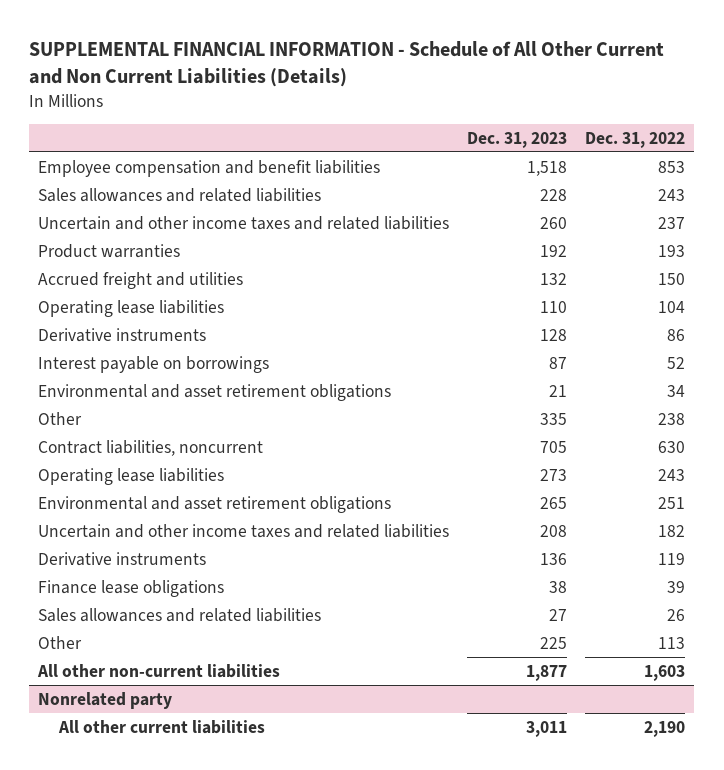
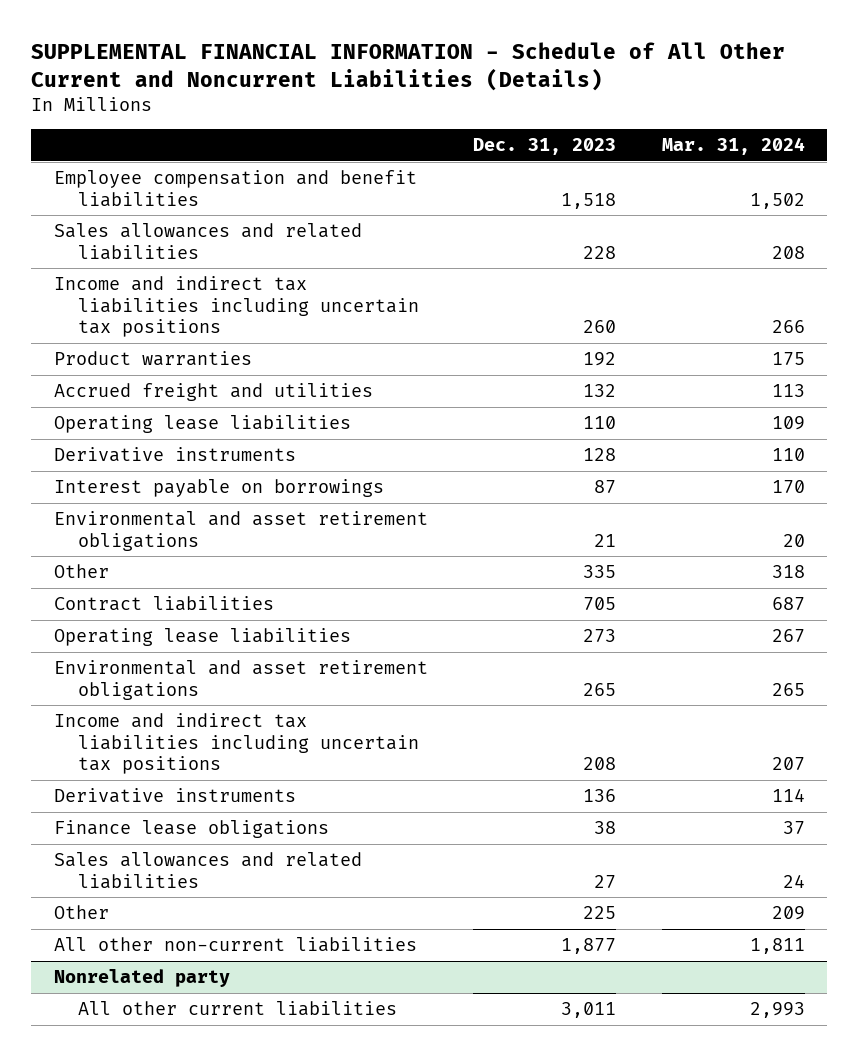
[29,41,665,88] SUPPLEMENTAL FINANCIAL INFORMATION - Schedule of All Other Current and Non Current Liabilities (Details) -> [31,42,786,91] SUPPLEMENTAL FINANCIAL INFORMATION - Schedule of All Other Current and Noncurrent Liabilities (Details)
[585,131,686,148] Dec. 31, 2022 -> none
none -> [661,136,805,155] Mar. 31, 2024
[38,215,450,230] Uncertain and other income taxes and related liabilities -> [54,276,419,338] Income and indirect tax liabilities including uncertain tax positions
[38,439,264,456] Contract liabilities, noncurrent -> [54,596,275,612] Contract liabilities
[38,523,450,538] Uncertain and other income taxes and related liabilities -> [54,713,419,775] Income and indirect tax liabilities including uncertain tax positions

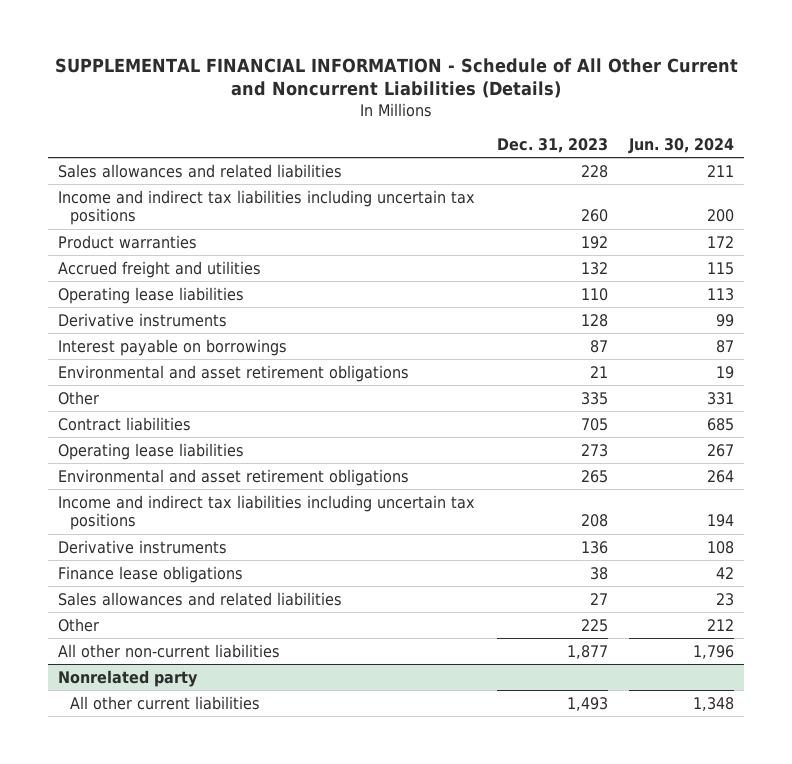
[661,136,805,155] Mar. 31, 2024 -> none
none -> [627,137,734,154] Jun. 30, 2024
[54,170,418,207] Employee compensation and benefit liabilities -> none
[561,1002,617,1019] 3,011 -> [566,696,608,711] 1,493

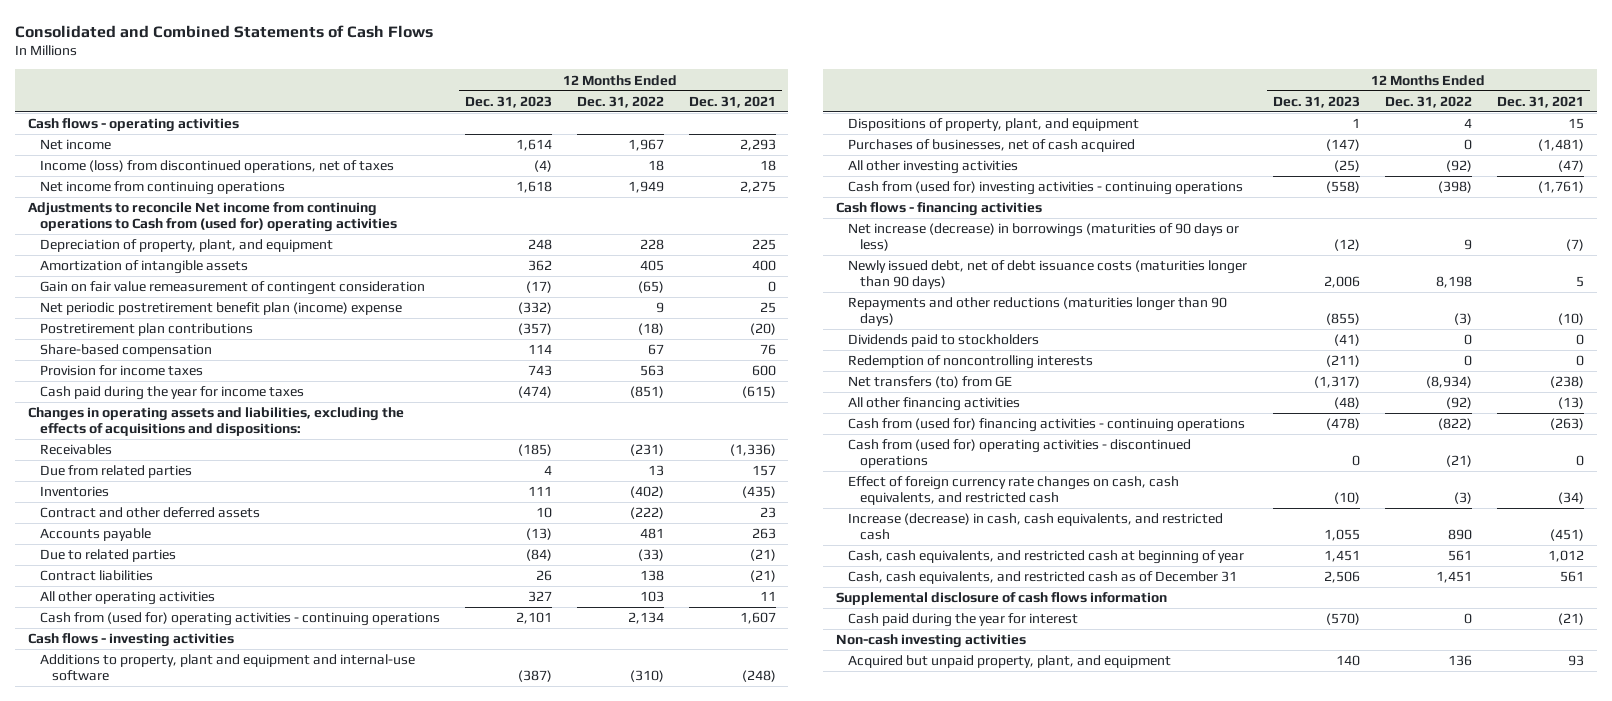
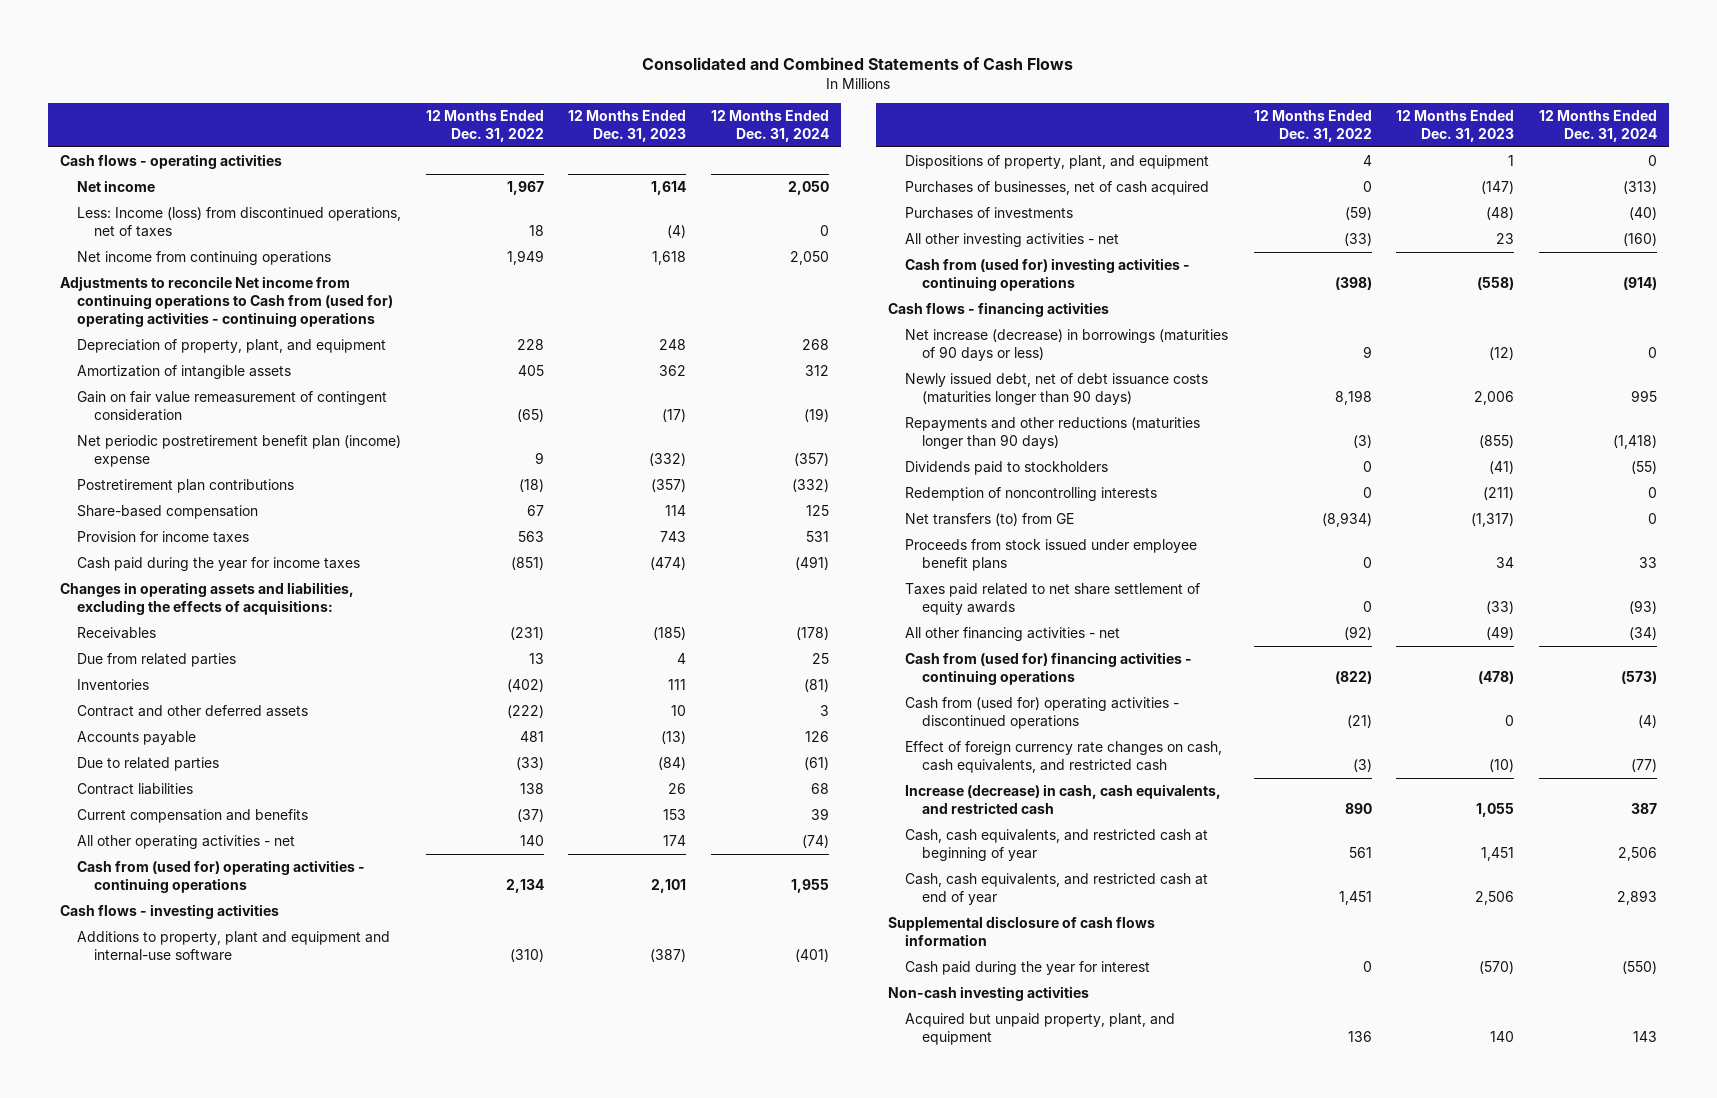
[688,95,776,108] Dec. 31, 2021 -> none
none -> [710,109,829,142] 12 Months Ended Dec. 31, 2024
[39,160,394,174] Income (loss) from discontinued operations, net of taxes -> [77,207,402,238] Less: Income (loss) from discontinued operations, net of taxes
[27,202,397,233] Adjustments to reconcile Net income from continuing operations to Cash from (used for) operating activities -> [60,276,394,328] Adjustments to reconcile Net income from continuing operations to Cash from (used for) operating activities - continuing operations
[27,407,404,437] Changes in operating assets and liabilities, excluding the effects of acquisitions and dispositions: -> [60,582,355,616] Changes in operating assets and liabilities, excluding the effects of acquisitions:
none -> [77,809,309,824] Current compensation and benefits
[39,591,215,606] All other operating activities -> [77,835,296,850] All other operating activities - net
[527,591,552,603] 327 -> [663,835,687,847] 174
[639,591,664,603] 103 -> [519,835,544,847] 140
none -> [905,207,1074,220] Purchases of investments
[847,160,1018,175] All other investing activities -> [905,233,1120,248] All other investing activities - net
[1333,160,1360,173] (25) -> [1496,233,1515,245] 23
[1445,160,1472,173] (92) -> [1343,233,1372,247] (33)
none -> [905,539,1198,572] Proceeds from stock issued under employee benefit plans
none -> [905,583,1201,616] Taxes paid related to net share settlement of equity awards
[847,397,1020,412] All other financing activities -> [905,627,1121,642] All other financing activities - net
[1333,397,1360,410] (48) -> [1486,626,1515,641] (49)
[847,571,1237,585] Cash, cash equivalents, and restricted cash as of December 31 -> [905,873,1209,906] Cash, cash equivalents, and restricted cash at end of year

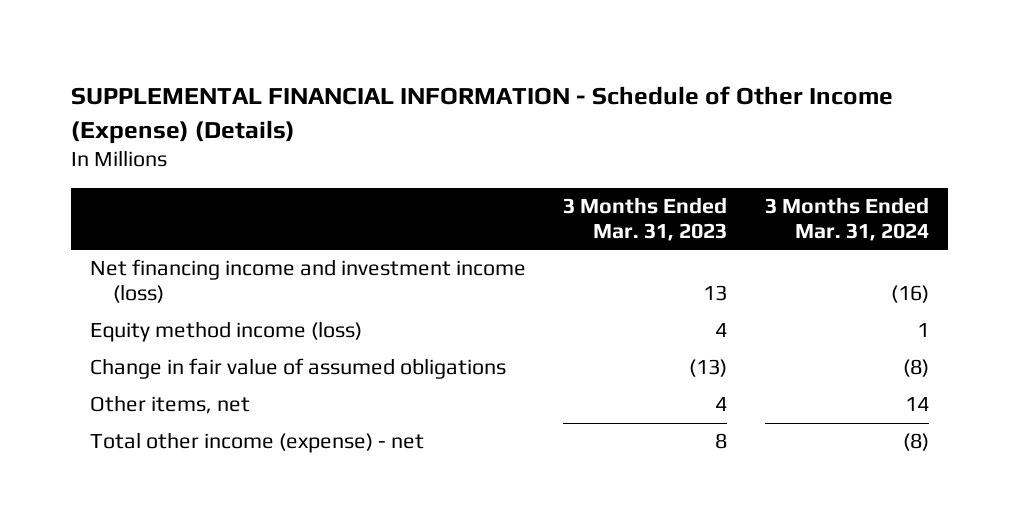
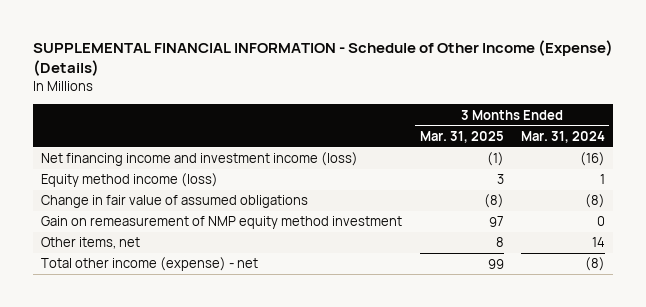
[563,196,728,241] 3 Months Ended Mar. 31, 2023 -> none
none -> [419,130,504,143] Mar. 31, 2025
none -> [41,216,403,230] Gain on remeasurement of NMP equity method investment

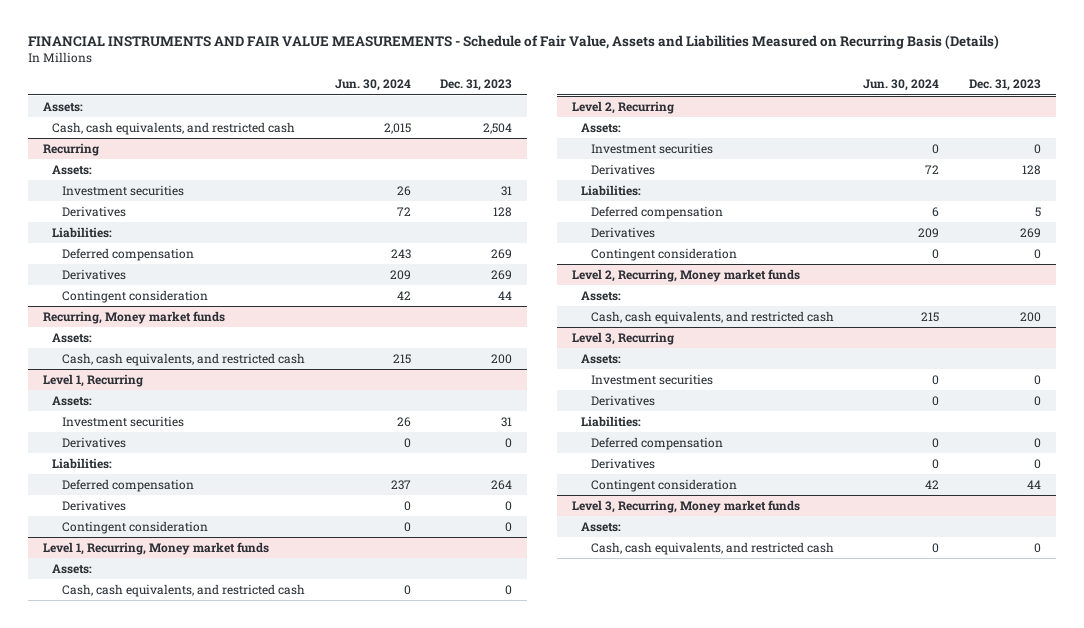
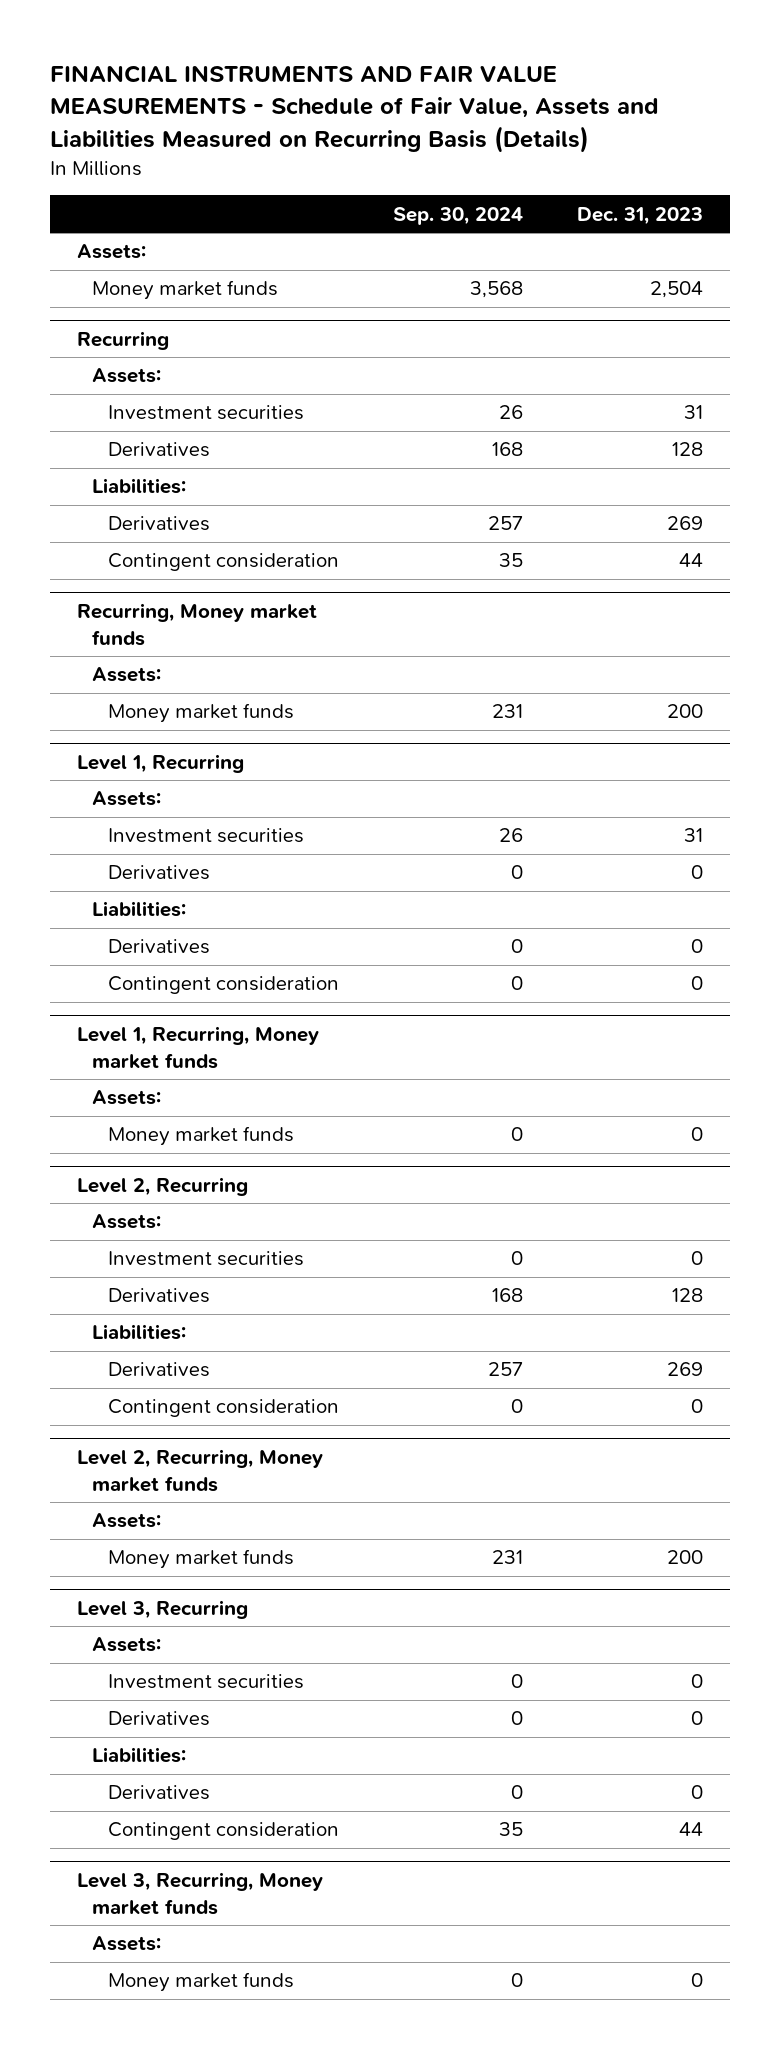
[334,79,411,92] Jun. 30, 2024 -> none
none -> [393,206,524,225] Sep. 30, 2024
[52,121,296,135] Cash, cash equivalents, and restricted cash -> [92,280,279,301] Money market funds
[61,247,194,261] Deferred compensation -> none
[61,352,305,366] Cash, cash equivalents, and restricted cash -> [107,703,294,724] Money market funds
[61,478,194,492] Deferred compensation -> none
[61,583,305,597] Cash, cash equivalents, and restricted cash -> [107,1126,294,1147] Money market funds
[590,205,723,219] Deferred compensation -> none
[590,310,834,324] Cash, cash equivalents, and restricted cash -> [107,1549,294,1570] Money market funds
[590,436,723,450] Deferred compensation -> none
[590,541,834,555] Cash, cash equivalents, and restricted cash -> [107,1972,294,1993] Money market funds

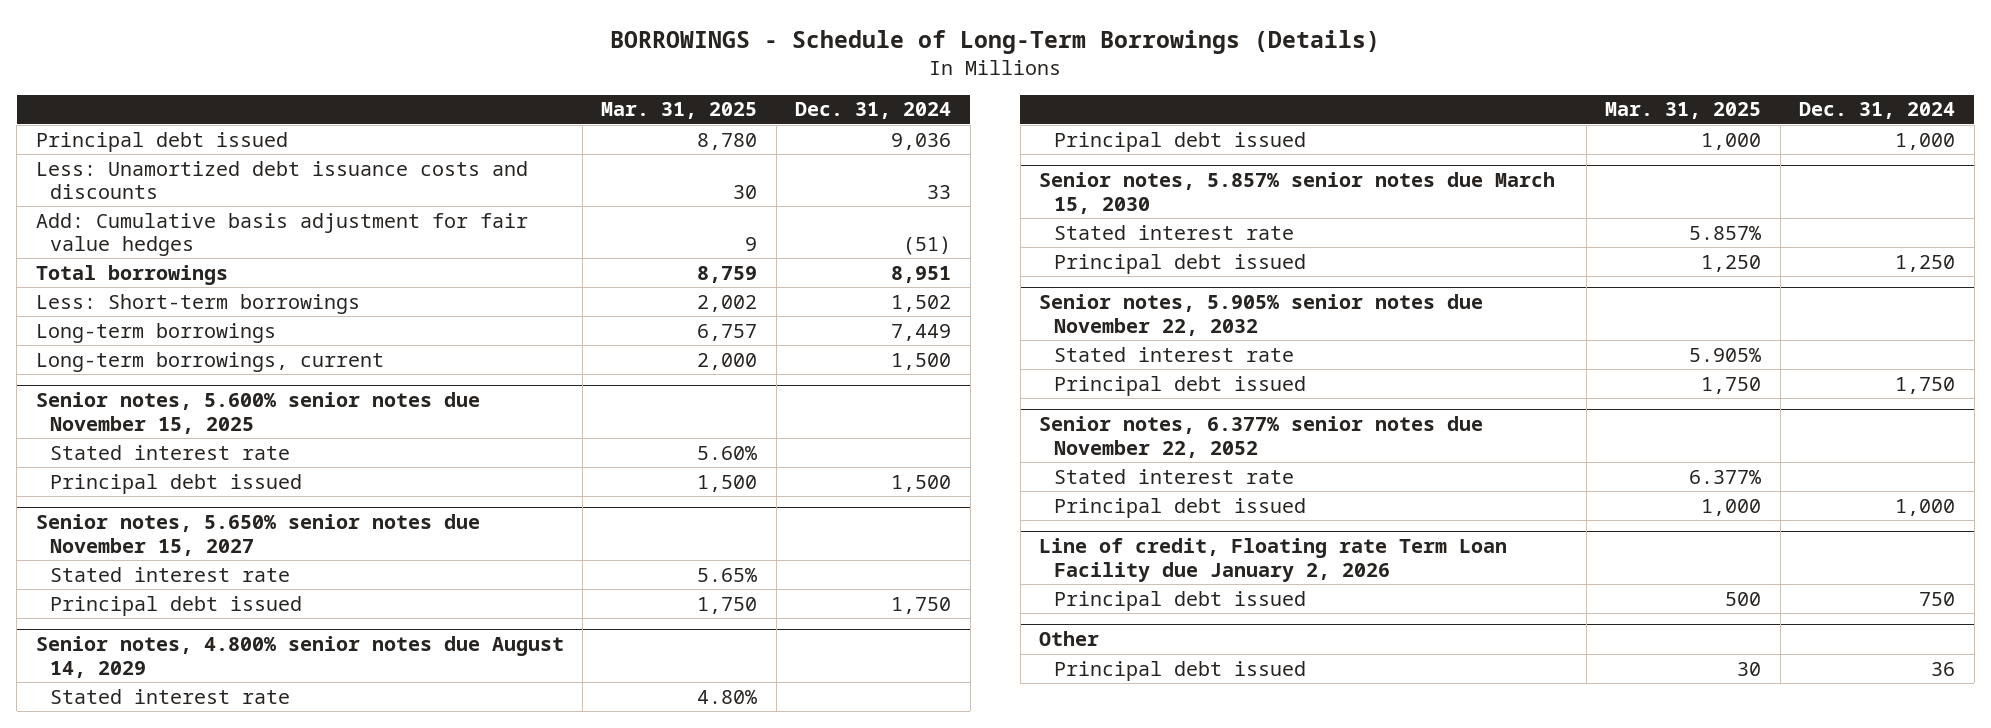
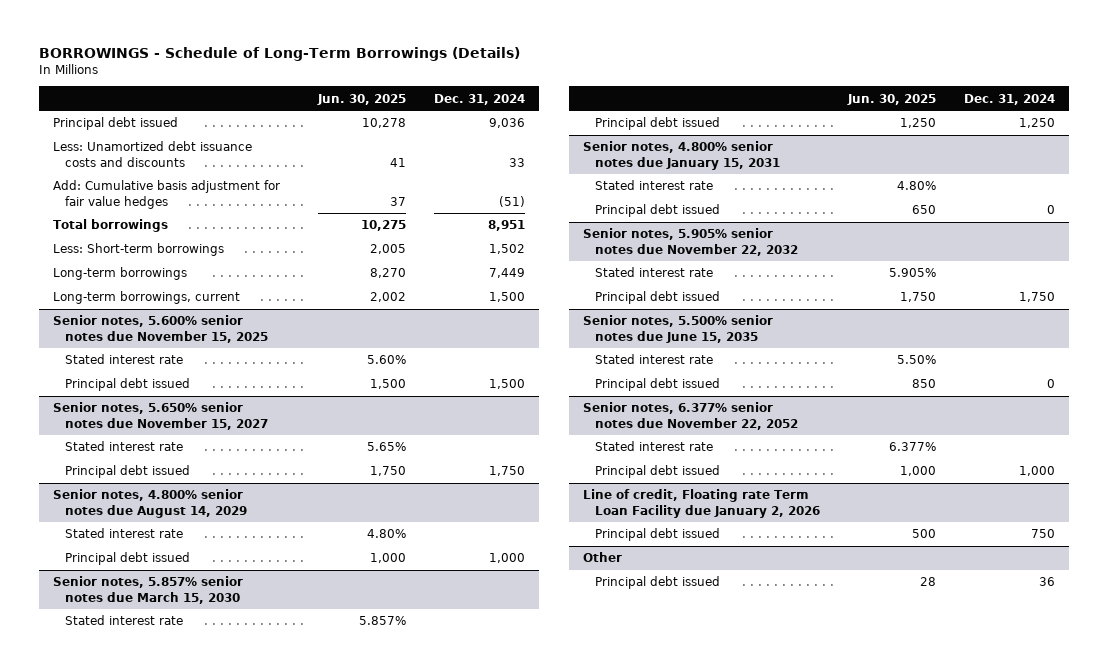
[601,102,758,120] Mar. 31, 2025 -> none
none -> [316,93,406,105] Jun. 30, 2025
none -> [583,141,781,170] Senior notes, 4.800% senior notes due January 15, 2031
none -> [595,180,714,191] Stated interest rate
none -> [595,204,721,218] Principal debt issued
none -> [583,315,774,343] Senior notes, 5.500% senior notes due June 15, 2035
none -> [595,354,714,365] Stated interest rate
none -> [595,378,721,392] Principal debt issued

